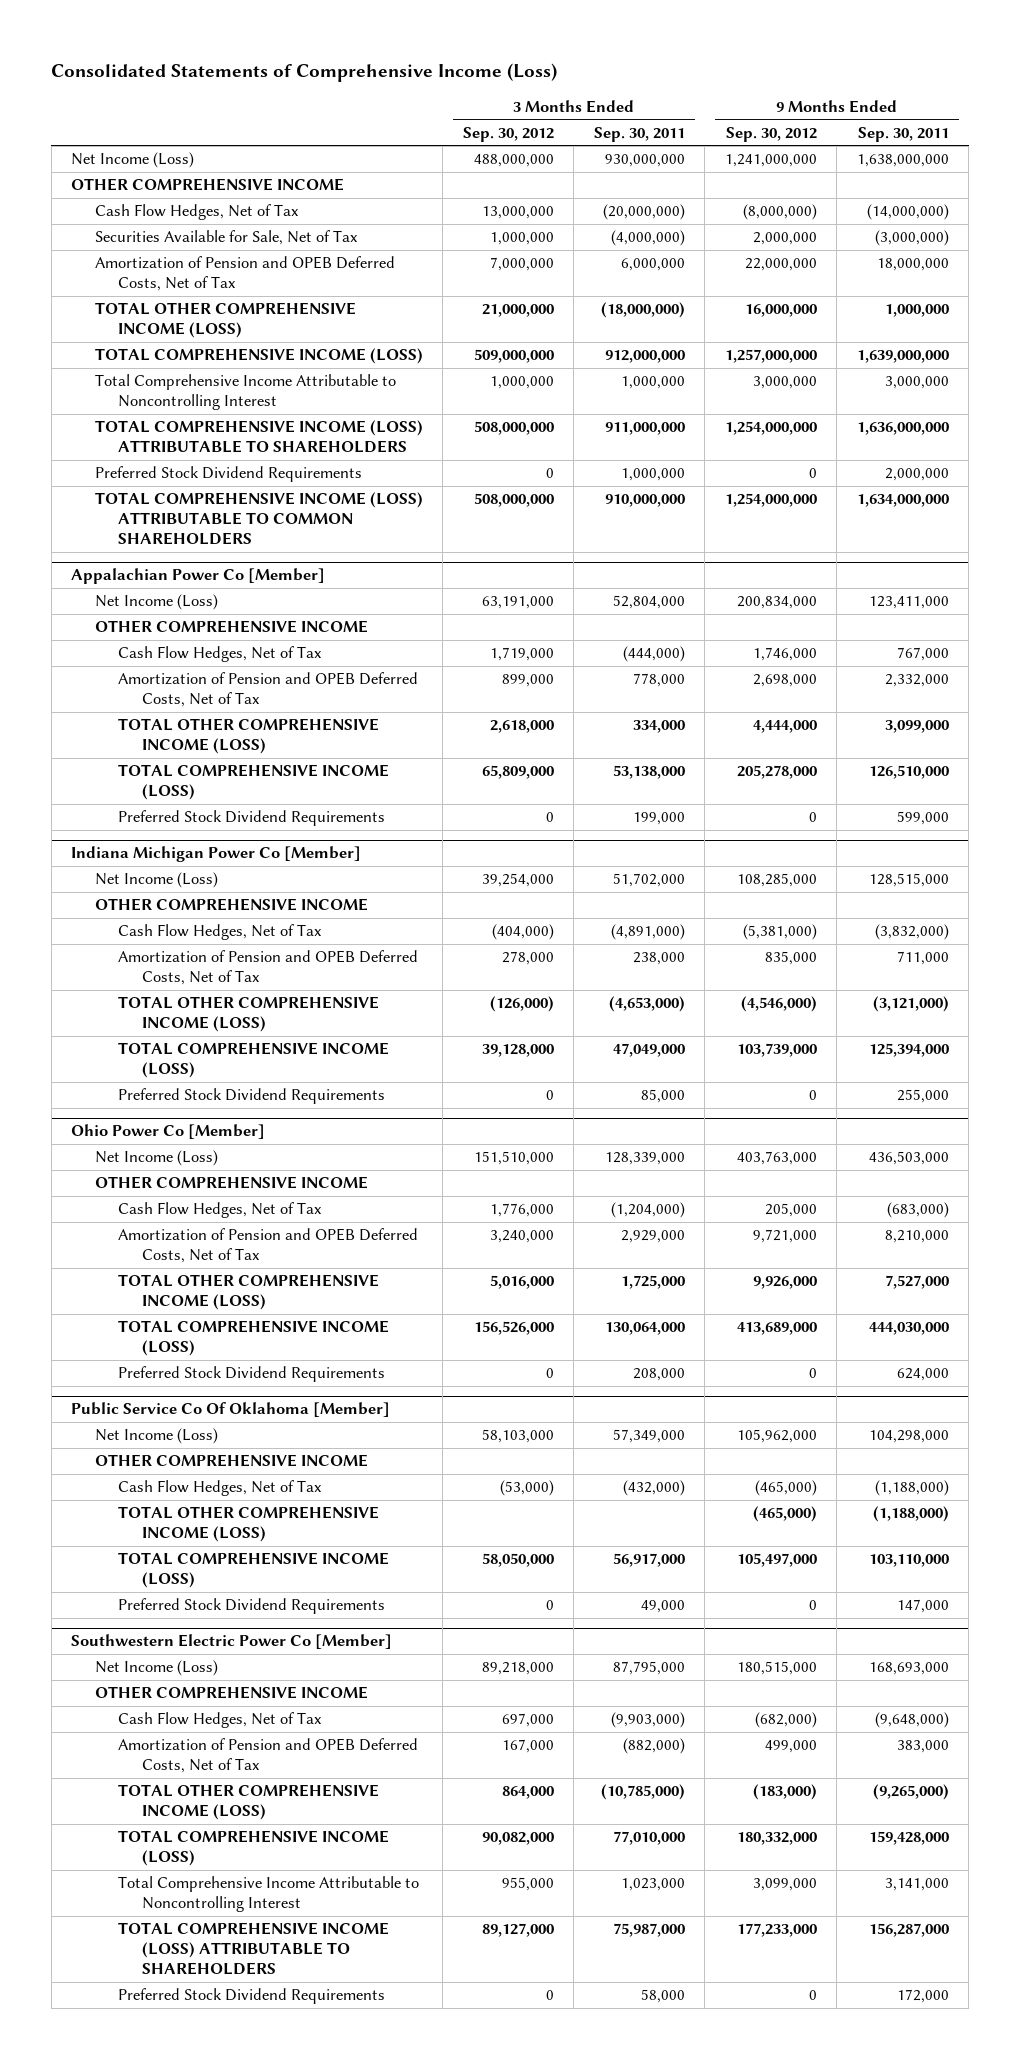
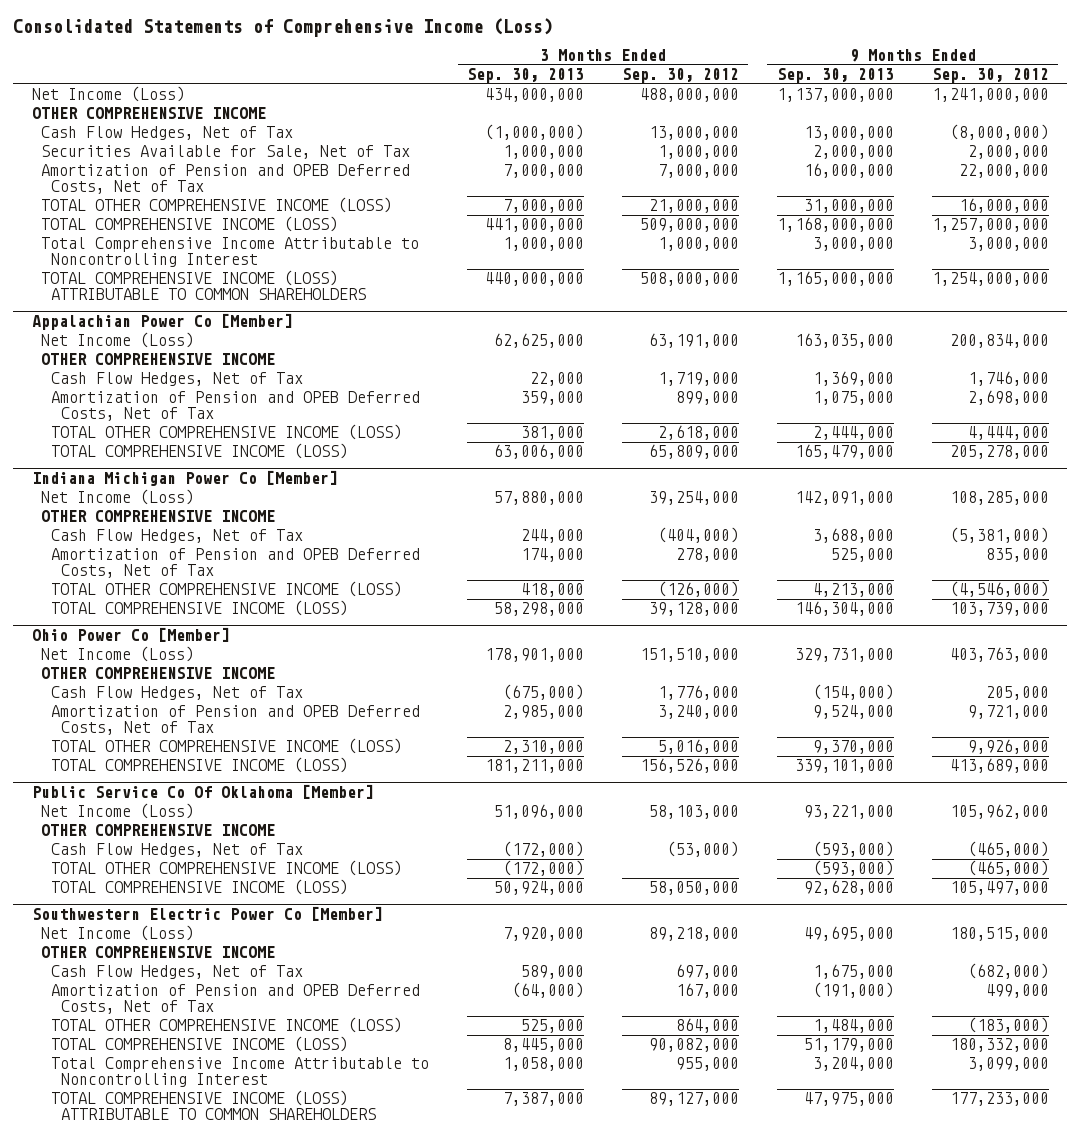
[593,126,685,142] Sep. 30, 2011 -> none
[857,126,949,142] Sep. 30, 2011 -> none
none -> [467,68,585,84] Sep. 30, 2013
none -> [776,68,894,84] Sep. 30, 2013
[94,420,423,454] TOTAL COMPREHENSIVE INCOME (LOSS) ATTRIBUTABLE TO SHAREHOLDERS -> none
[94,466,362,483] Preferred Stock Dividend Requirements -> none
[118,810,386,827] Preferred Stock Dividend Requirements -> none
[118,1088,386,1105] Preferred Stock Dividend Requirements -> none
[118,1366,386,1383] Preferred Stock Dividend Requirements -> none
[118,1598,386,1615] Preferred Stock Dividend Requirements -> none
[118,1988,386,2005] Preferred Stock Dividend Requirements -> none
[118,1922,390,1976] TOTAL COMPREHENSIVE INCOME (LOSS) ATTRIBUTABLE TO SHAREHOLDERS -> [51,1090,377,1121] TOTAL COMPREHENSIVE INCOME (LOSS) ATTRIBUTABLE TO COMMON SHAREHOLDERS

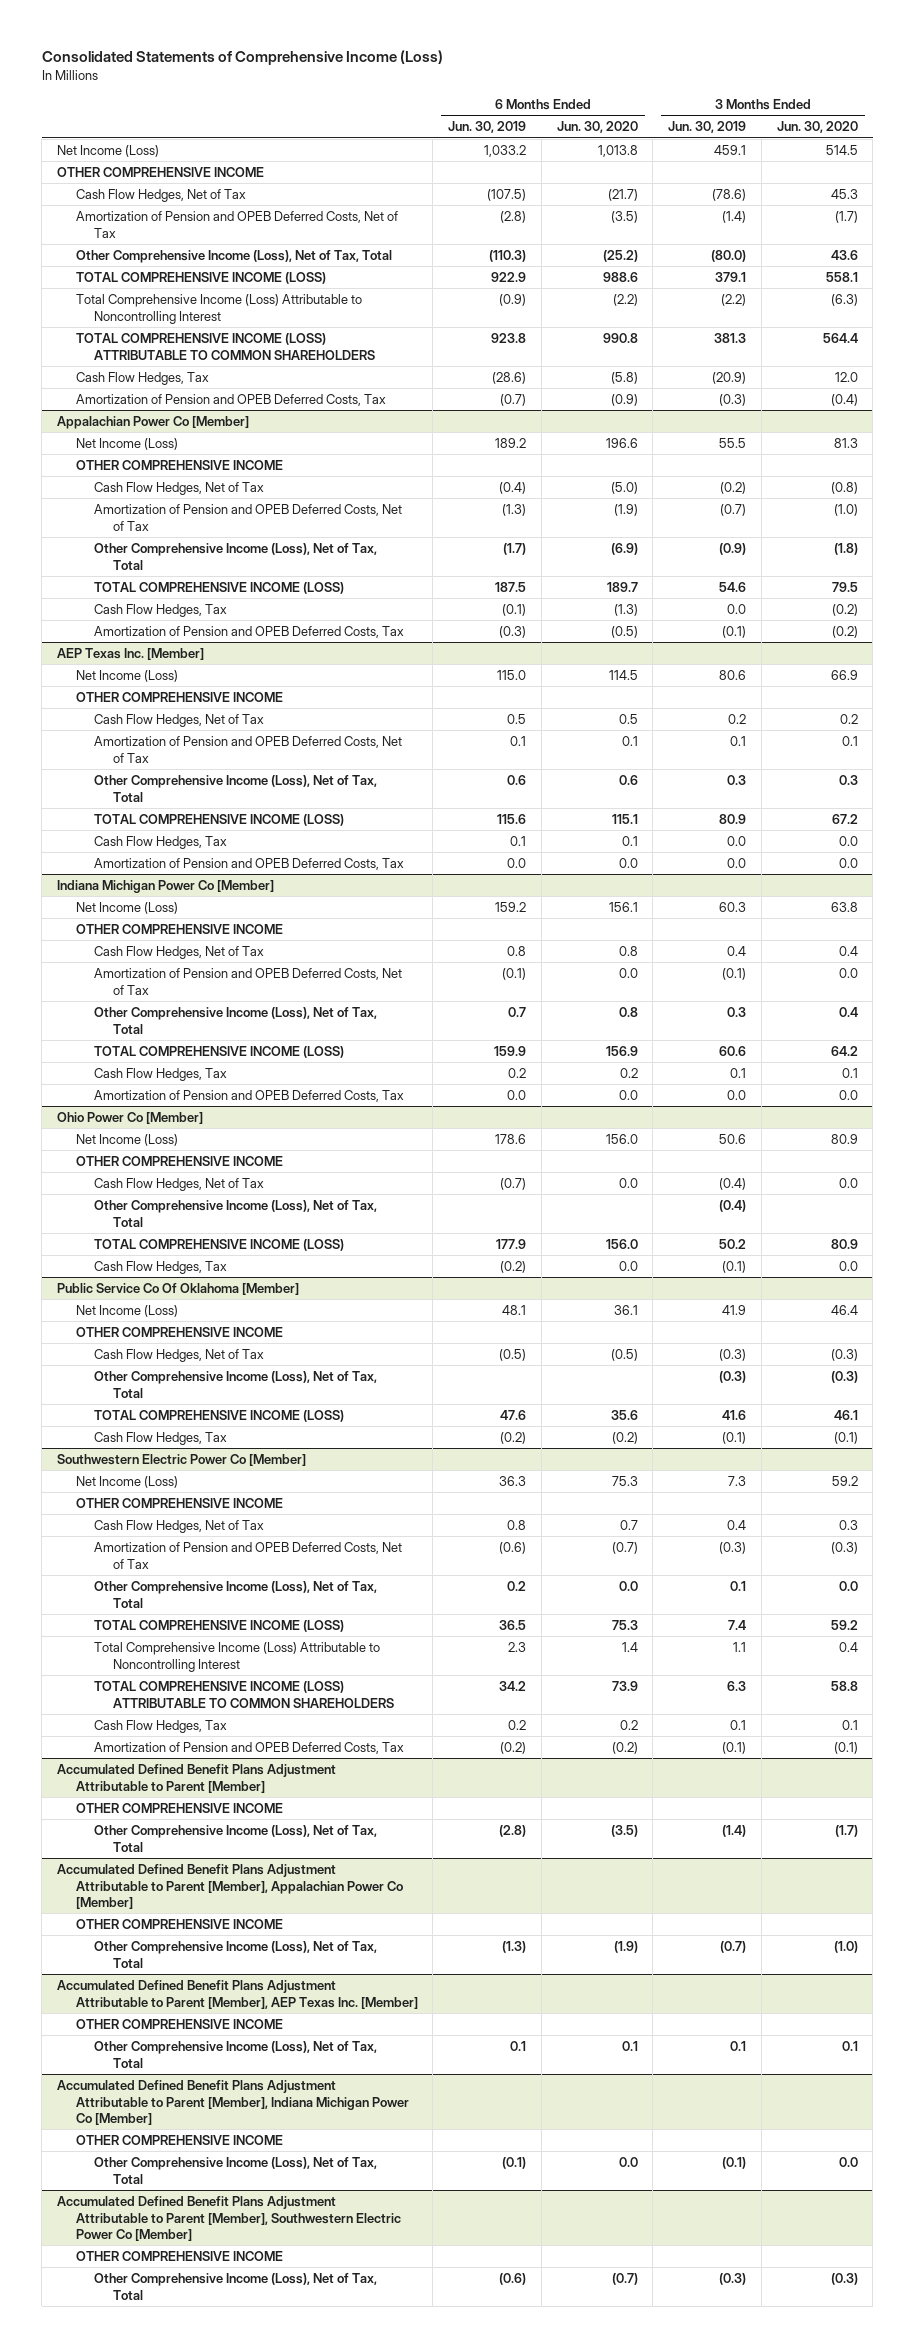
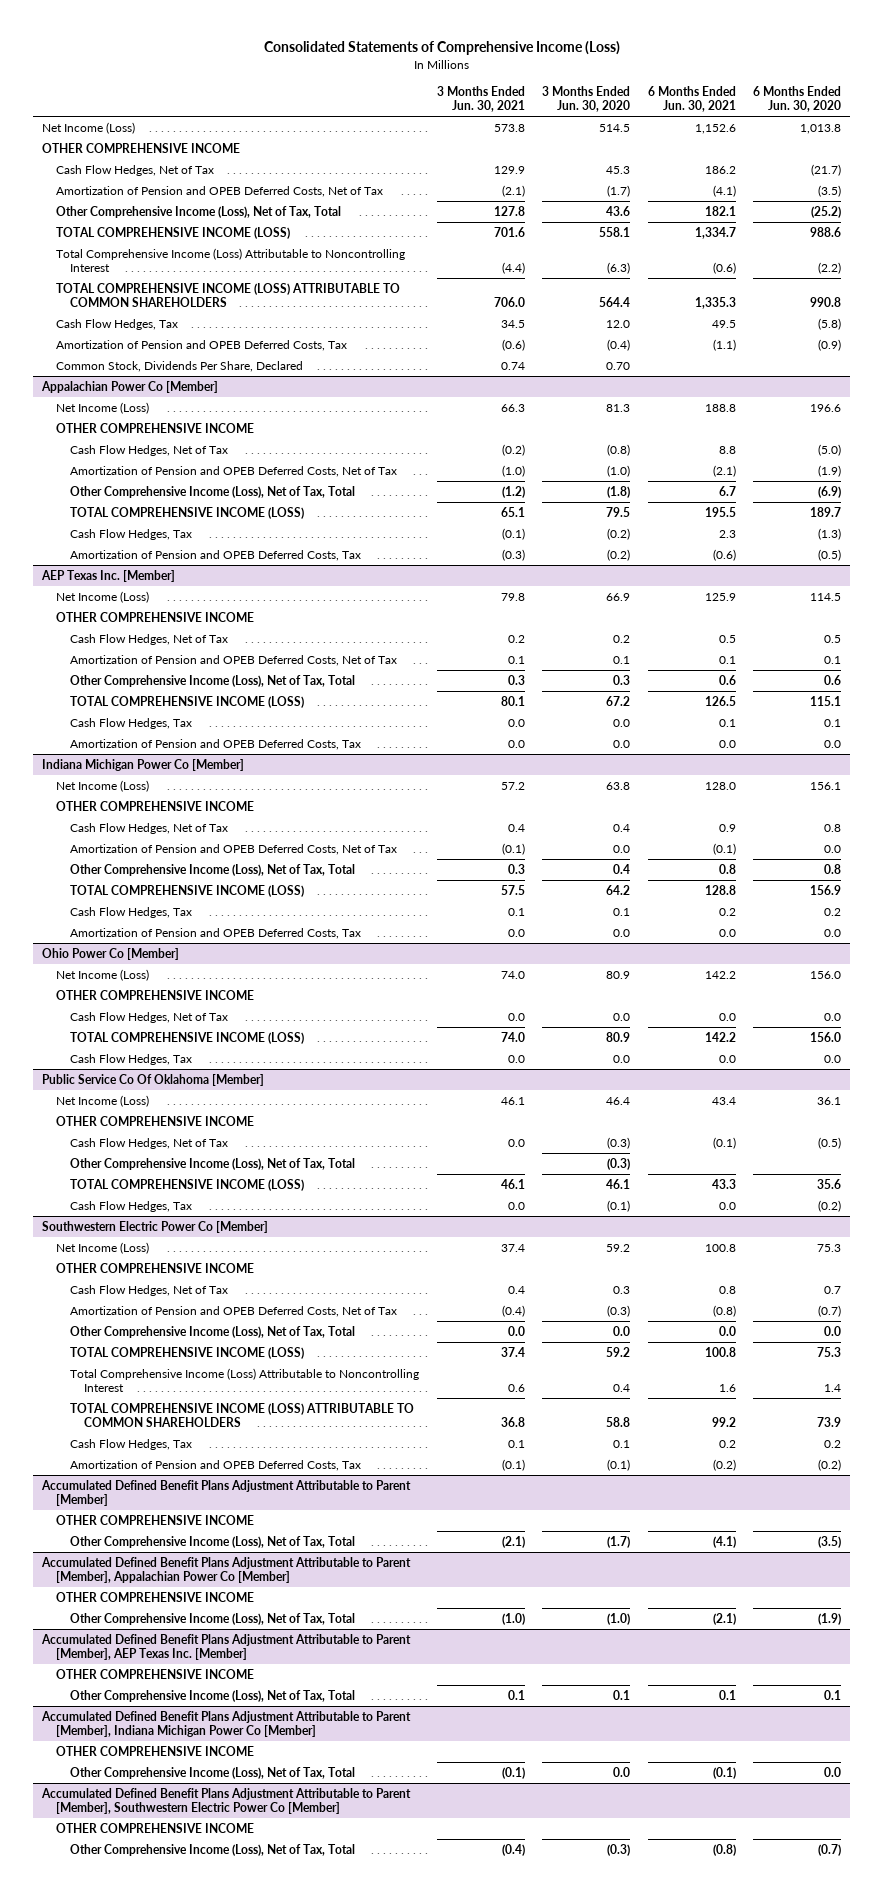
[448,121,527,134] Jun. 30, 2019 -> none
[668,121,747,134] Jun. 30, 2019 -> none
none -> [436,85,525,113] 3 Months Ended Jun. 30, 2021
none -> [647,85,736,113] 6 Months Ended Jun. 30, 2021
none -> [56,360,304,372] Common Stock, Dividends Per Share, Declared
[94,1199,378,1227] Other Comprehensive Income (Loss), Net of Tax, Total -> none

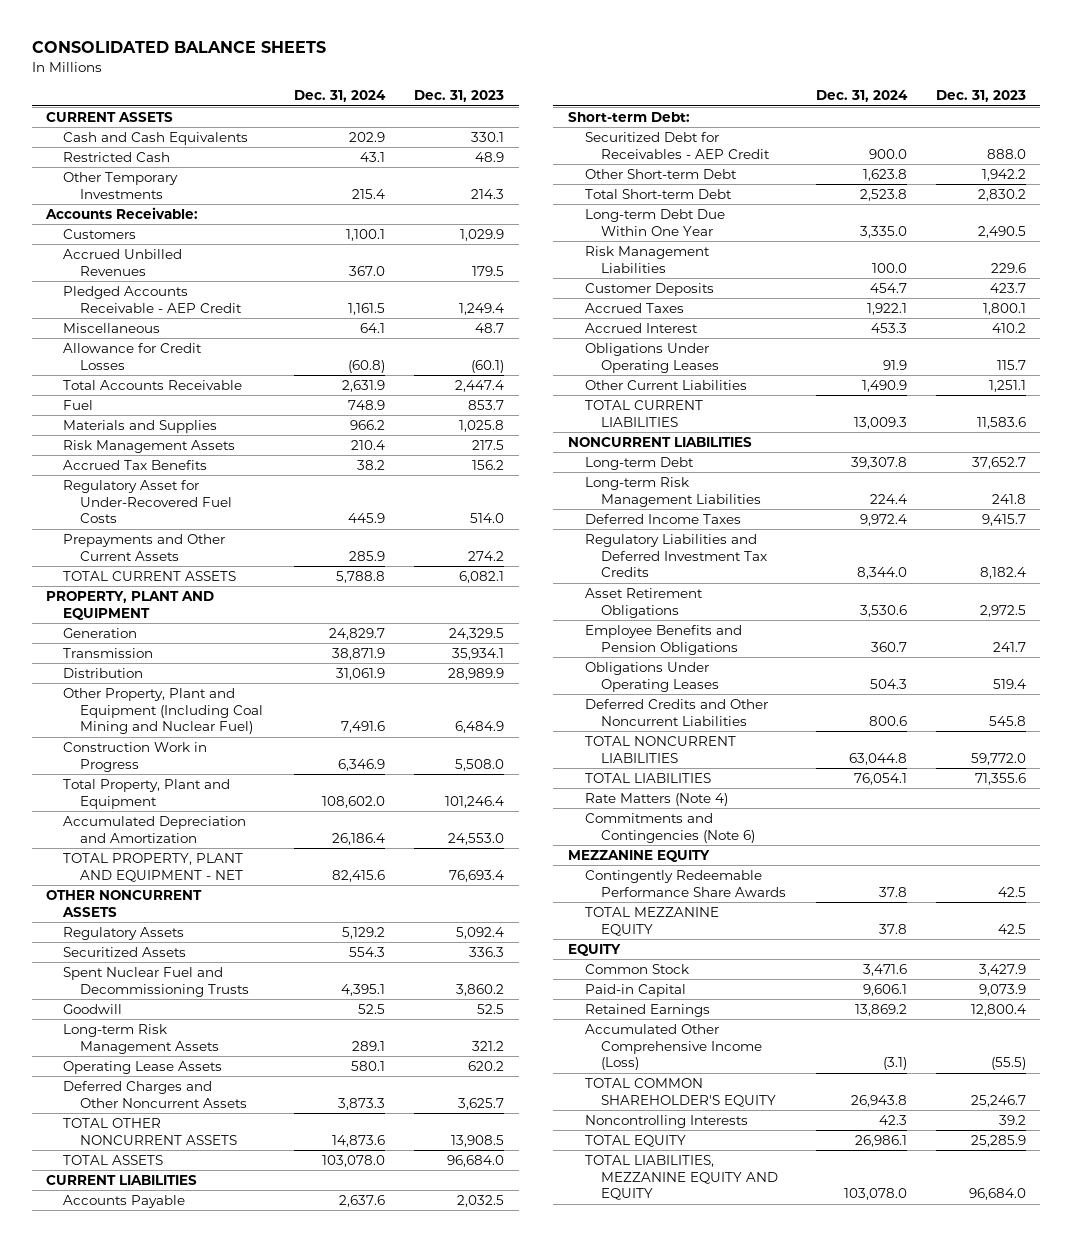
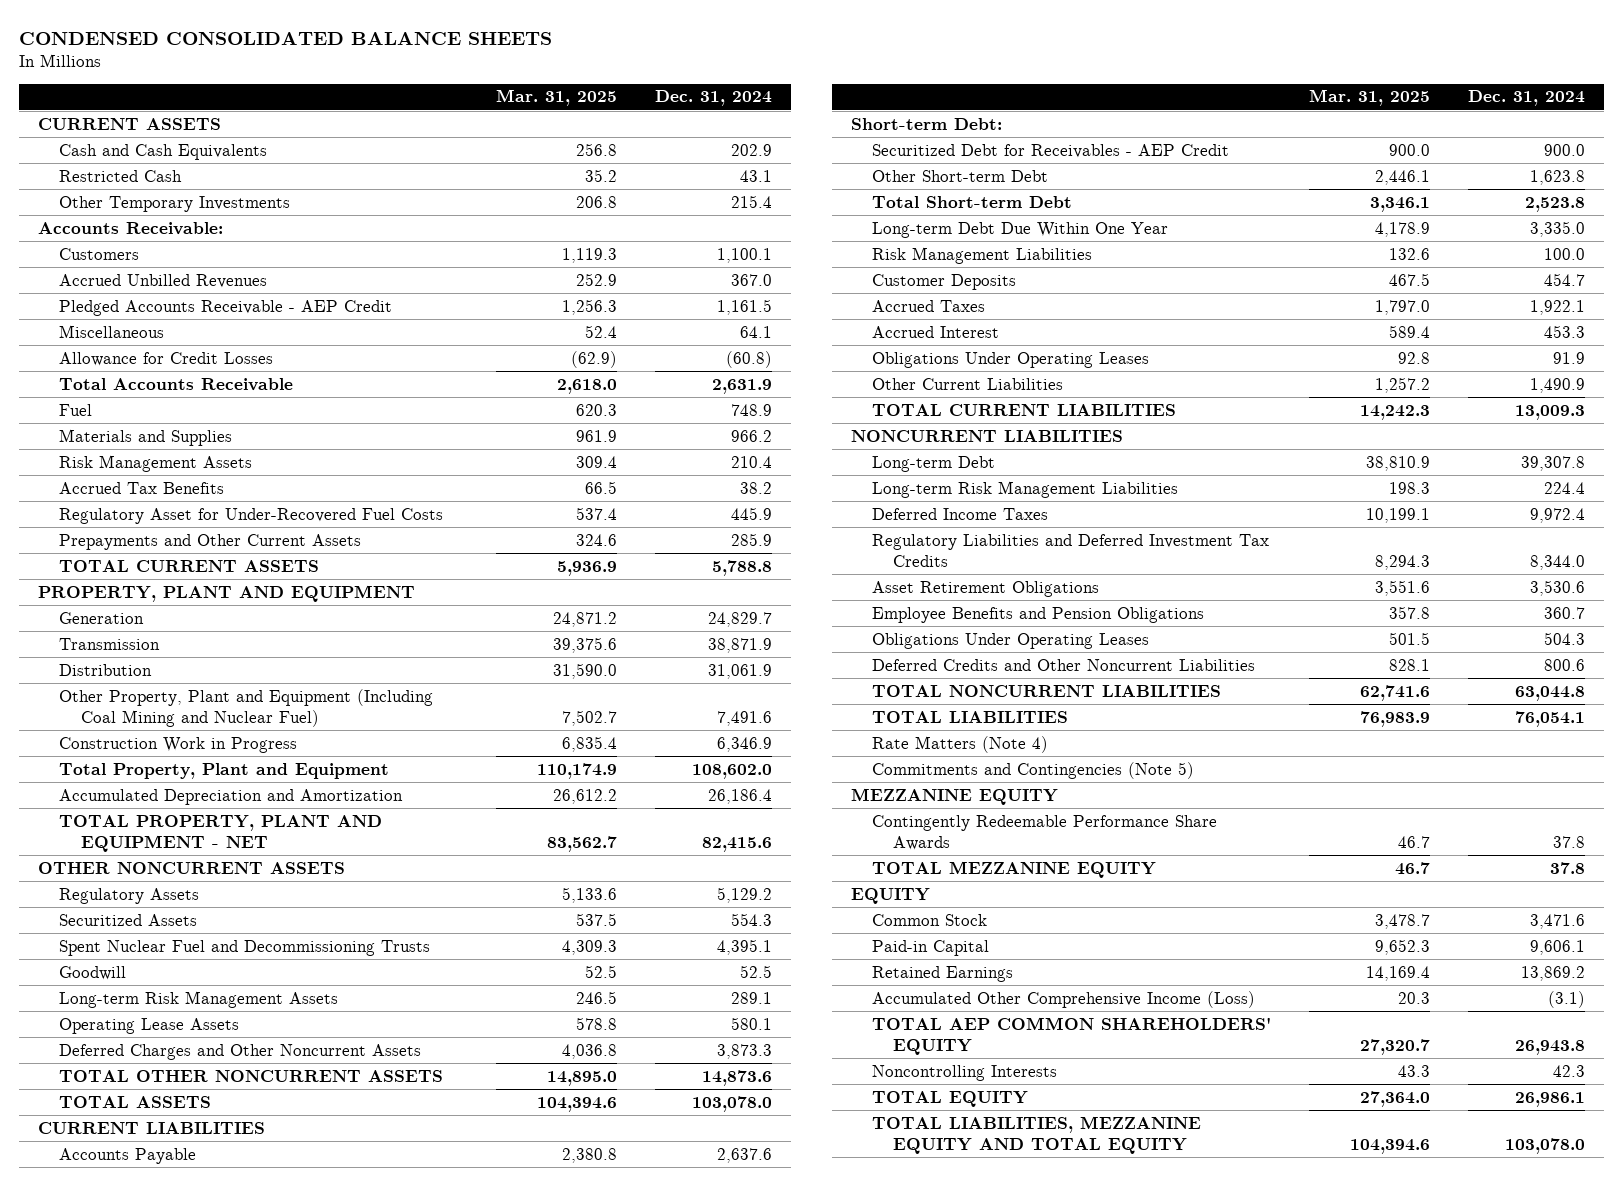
[31,41,326,54] CONSOLIDATED BALANCE SHEETS -> [19,31,553,45] CONDENSED CONSOLIDATED BALANCE SHEETS
[414,90,505,103] Dec. 31, 2023 -> none
none -> [496,89,618,107] Mar. 31, 2025
[584,812,756,843] Commitments and Contingencies (Note 6) -> [872,761,1195,779] Commitments and Contingencies (Note 5)
[584,1077,777,1107] TOTAL COMMON SHAREHOLDER'S EQUITY -> [872,1016,1272,1055] TOTAL AEP COMMON SHAREHOLDERS' EQUITY
[584,1154,779,1201] TOTAL LIABILITIES, MEZZANINE EQUITY AND EQUITY -> [872,1115,1202,1154] TOTAL LIABILITIES, MEZZANINE EQUITY AND TOTAL EQUITY

